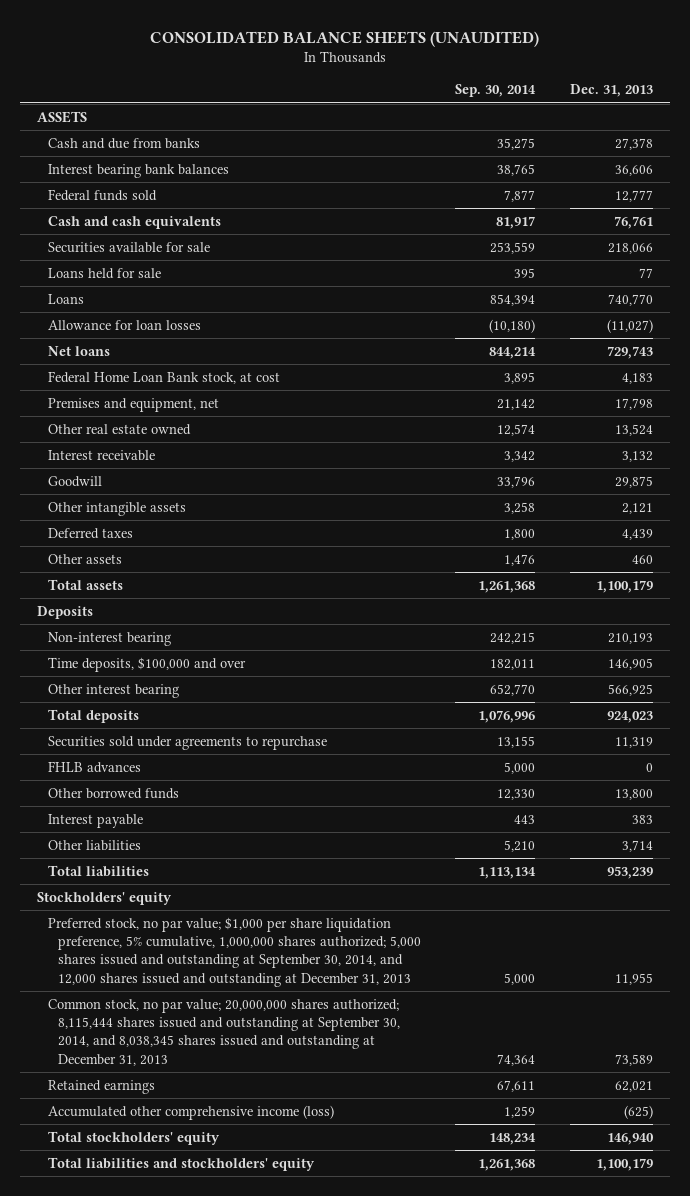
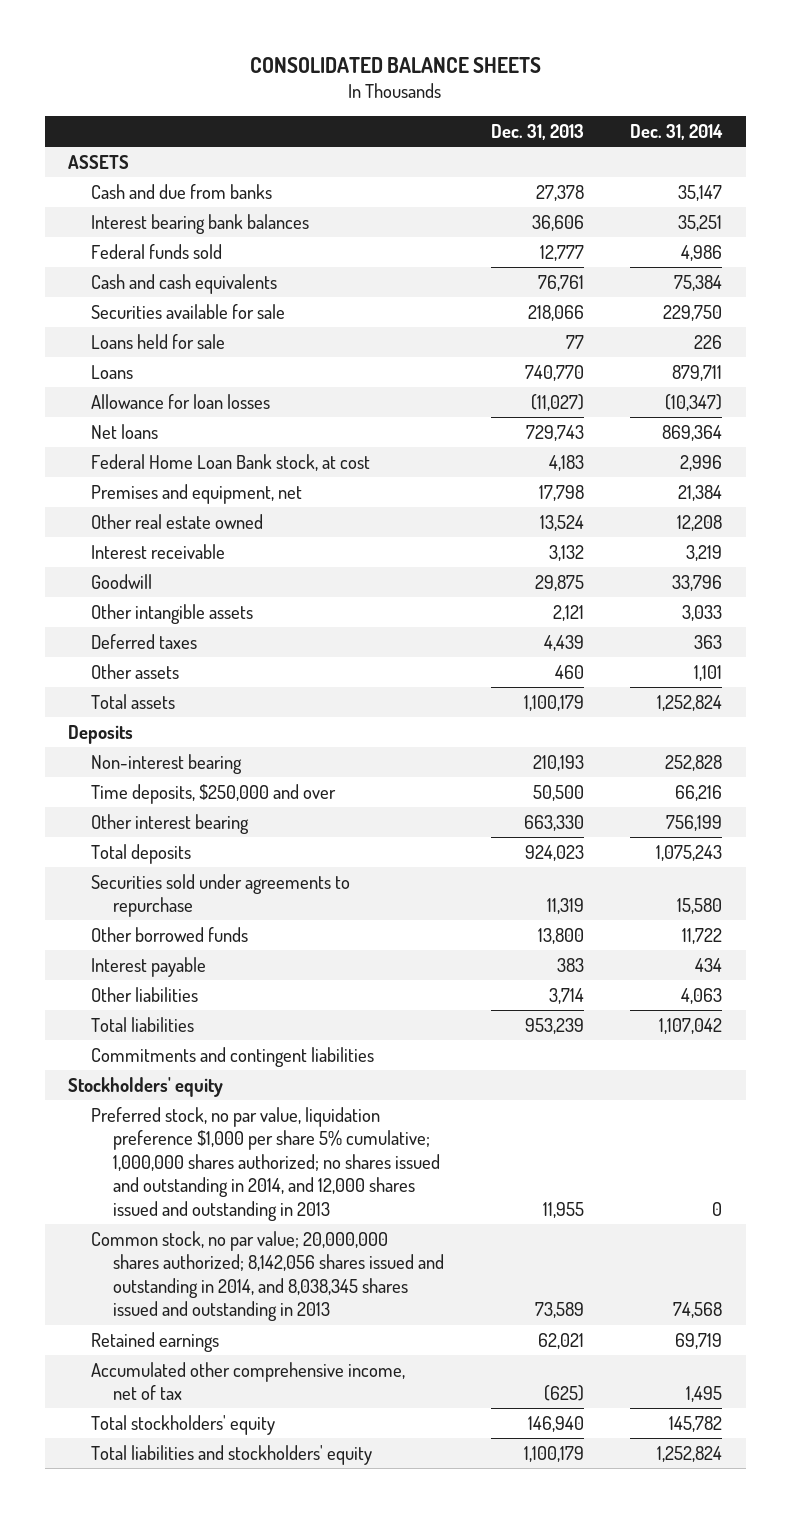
[150,30,540,47] CONSOLIDATED BALANCE SHEETS (UNAUDITED) -> [250,57,542,74] CONSOLIDATED BALANCE SHEETS
[455,84,537,98] Sep. 30, 2014 -> none
none -> [630,124,724,141] Dec. 31, 2014
[47,656,246,672] Time deposits, $100,000 and over -> [90,783,336,804] Time deposits, $250,000 and over
[607,657,653,670] 146,905 -> [532,784,584,801] 50,500
[607,683,653,696] 566,925 -> [523,814,584,831] 663,330
[47,760,141,773] FHLB advances -> none
none -> [90,1046,374,1067] Commitments and contingent liabilities
[47,916,421,987] Preferred stock, no par value; $1,000 per share liquidation preference, 5% cumulative, 1,000,000 shares authorized; 5,000 shares issued and outstanding at September 30, 2014, and 12,000 shares issued and outstanding at December 31, 2013 -> [90,1106,440,1222] Preferred stock, no par value, liquidation preference $1,000 per share 5% cumulative; 1,000,000 shares authorized; no shares issued and outstanding in 2014, and 12,000 shares issued and outstanding in 2013
[47,998,400,1066] Common stock, no par value; 20,000,000 shares authorized; 8,115,444 shares issued and outstanding at September 30, 2014, and 8,038,345 shares issued and outstanding at December 31, 2013 -> [90,1230,444,1322] Common stock, no par value; 20,000,000 shares authorized; 8,142,056 shares issued and outstanding in 2014, and 8,038,345 shares issued and outstanding in 2013
[47,1104,334,1120] Accumulated other comprehensive income (loss) -> [90,1361,405,1401] Accumulated other comprehensive income, net of tax

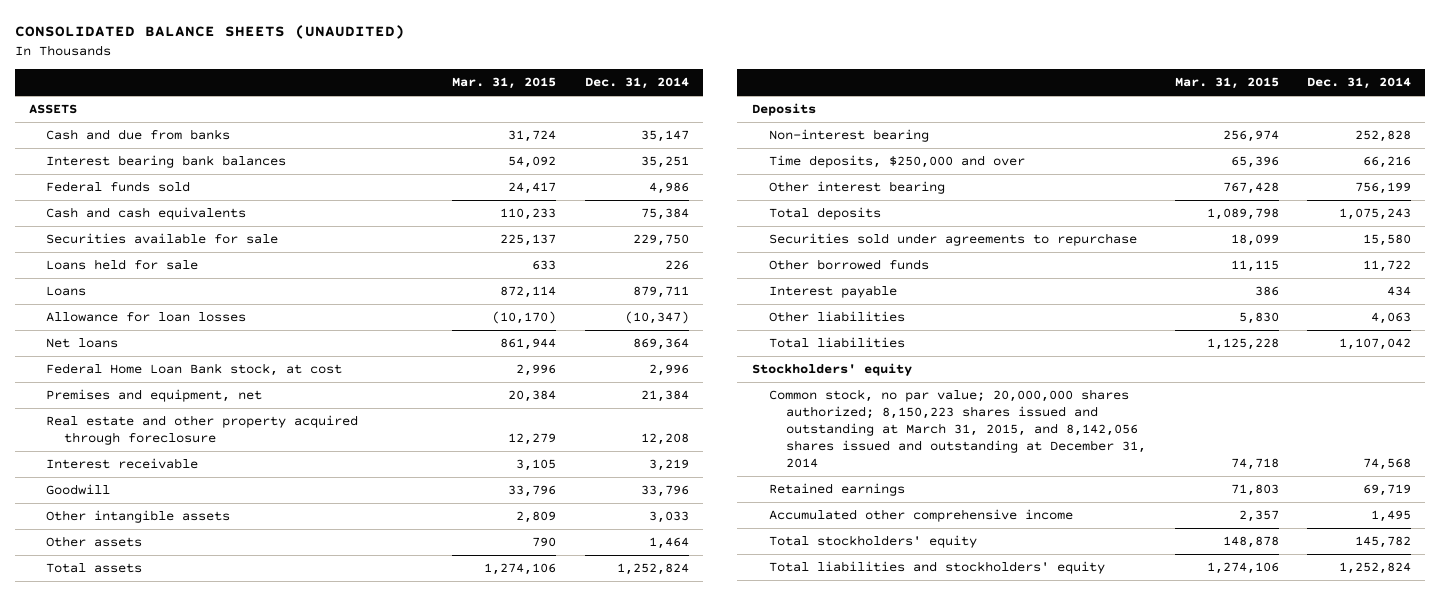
[250,57,542,74] CONSOLIDATED BALANCE SHEETS -> [14,25,405,40] CONSOLIDATED BALANCE SHEETS (UNAUDITED)
[490,124,584,141] Dec. 31, 2013 -> none
none -> [452,76,557,89] Mar. 31, 2015
[90,513,263,529] Other real estate owned -> [46,415,359,446] Real estate and other property acquired through foreclosure
[90,633,197,649] Deferred taxes -> none
[694,664,723,681] 1,101 -> [648,537,689,550] 1,464
[90,1046,374,1067] Commitments and contingent liabilities -> none
[90,1106,440,1222] Preferred stock, no par value, liquidation preference $1,000 per share 5% cumulative; 1,000,000 shares authorized; no shares issued and outstanding in 2014, and 12,000 shares issued and outstanding in 2013 -> none
[90,1230,444,1322] Common stock, no par value; 20,000,000 shares authorized; 8,142,056 shares issued and outstanding in 2014, and 8,038,345 shares issued and outstanding in 2013 -> [768,389,1147,468] Common stock, no par value; 20,000,000 shares authorized; 8,150,223 shares issued and outstanding at March 31, 2015, and 8,142,056 shares issued and outstanding at December 31, 2014
[90,1361,405,1401] Accumulated other comprehensive income, net of tax -> [768,509,1073,523] Accumulated other comprehensive income

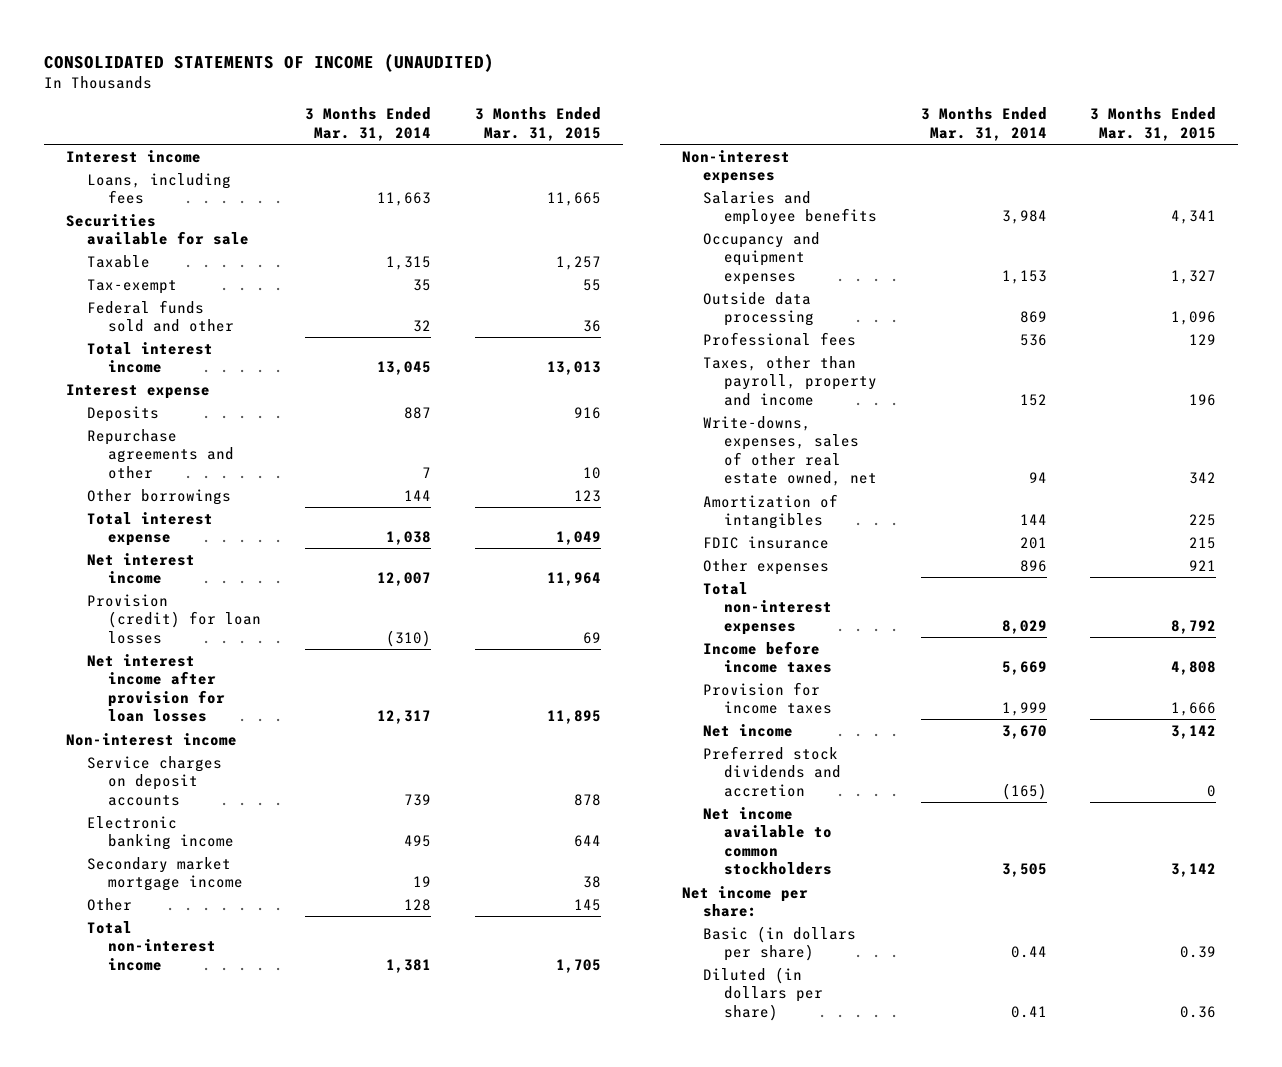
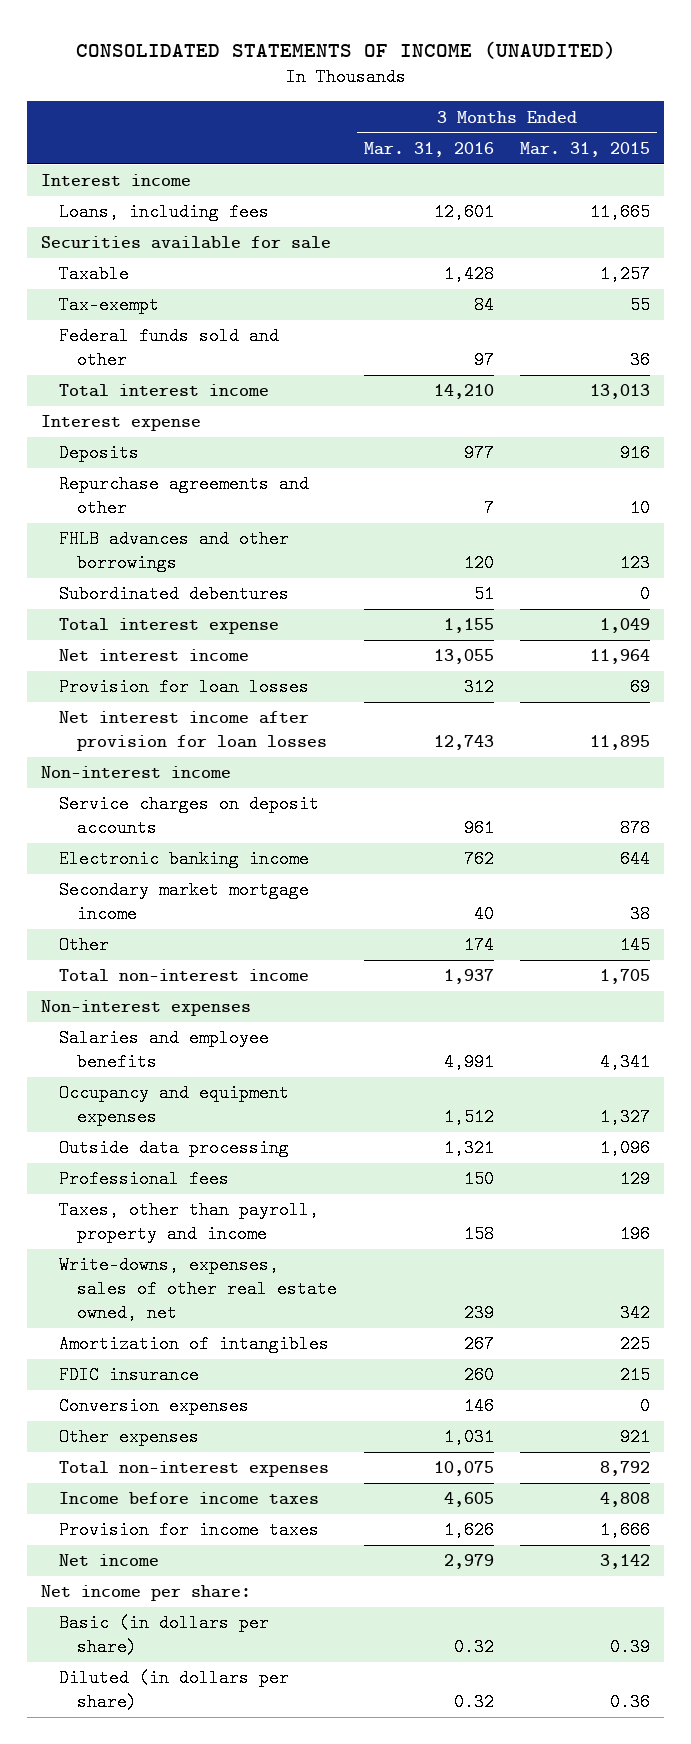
[304,107,431,142] 3 Months Ended Mar. 31, 2014 -> none
none -> [363,142,494,158] Mar. 31, 2016
[87,488,232,505] Other borrowings -> [58,530,289,573] FHLB advances and other borrowings
none -> [58,585,289,604] Subordinated debentures
[87,593,262,644] Provision (credit) for loan losses -> [58,678,309,697] Provision for loan losses
none -> [58,1397,249,1416] Conversion expenses
[702,745,841,797] Preferred stock dividends and accretion -> none
[702,806,832,876] Net income available to common stockholders -> none

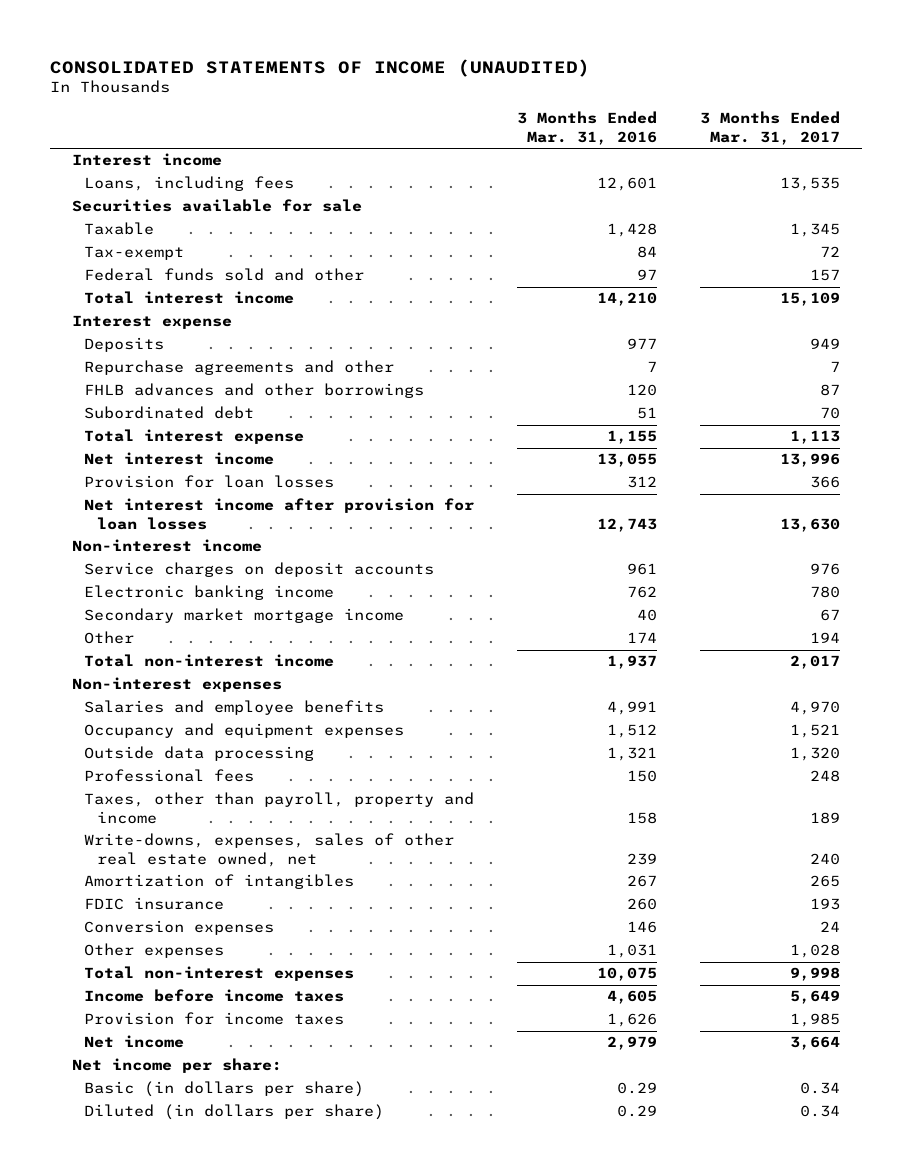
[520,142,651,158] Mar. 31, 2015 -> none
none -> [700,111,841,145] 3 Months Ended Mar. 31, 2017
[58,585,289,604] Subordinated debentures -> [84,406,255,420] Subordinated debt
[453,1638,494,1657] 0.32 -> [617,1082,658,1095] 0.29
[453,1693,494,1712] 0.32 -> [617,1105,658,1118] 0.29

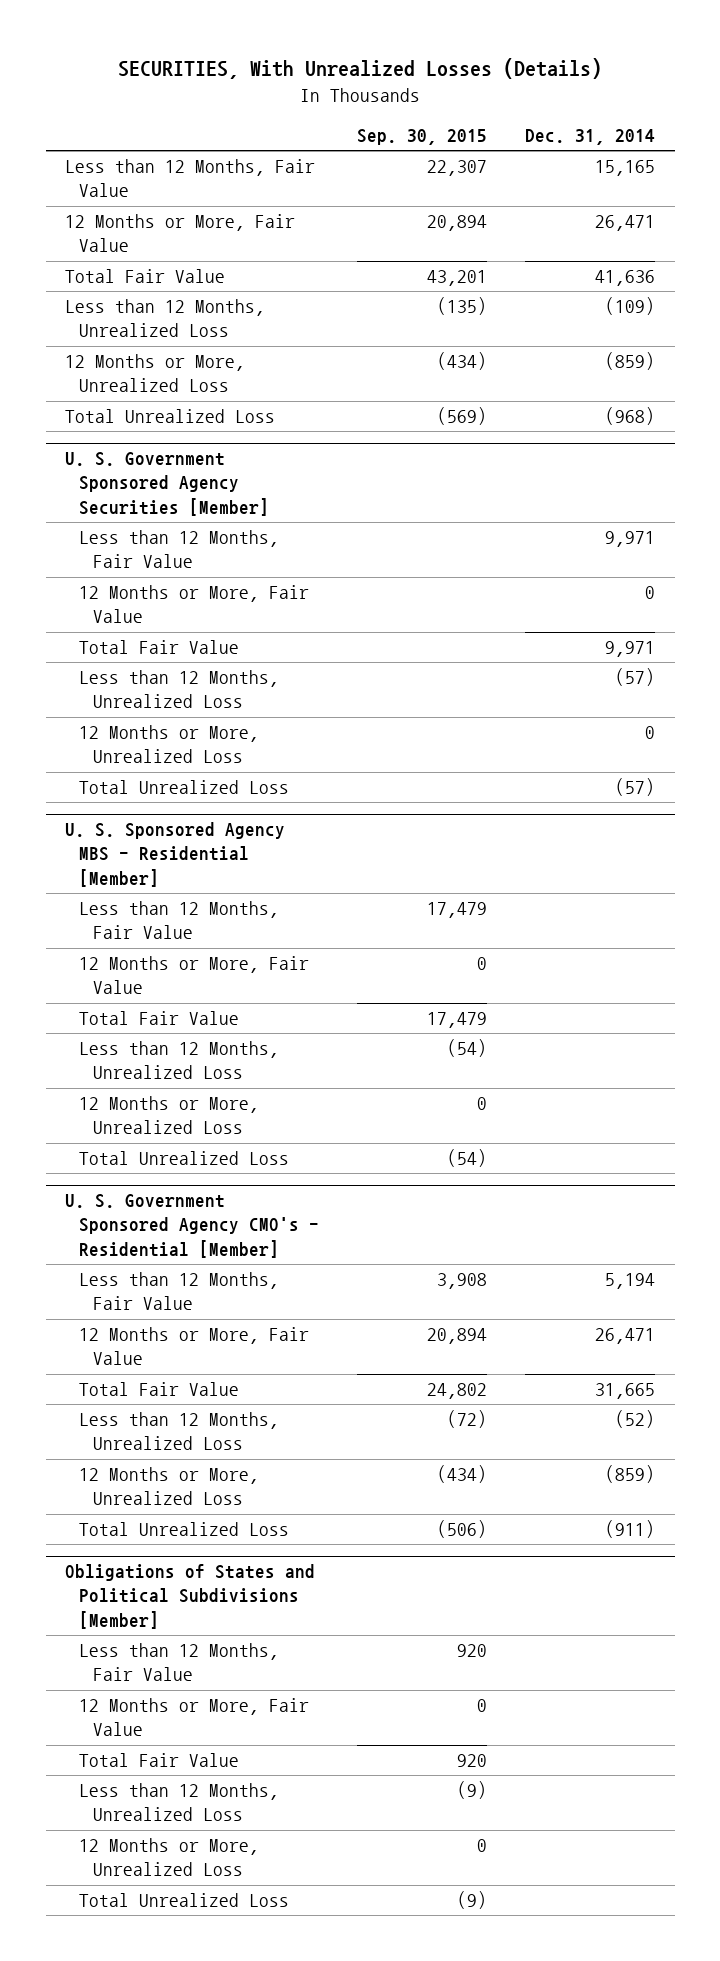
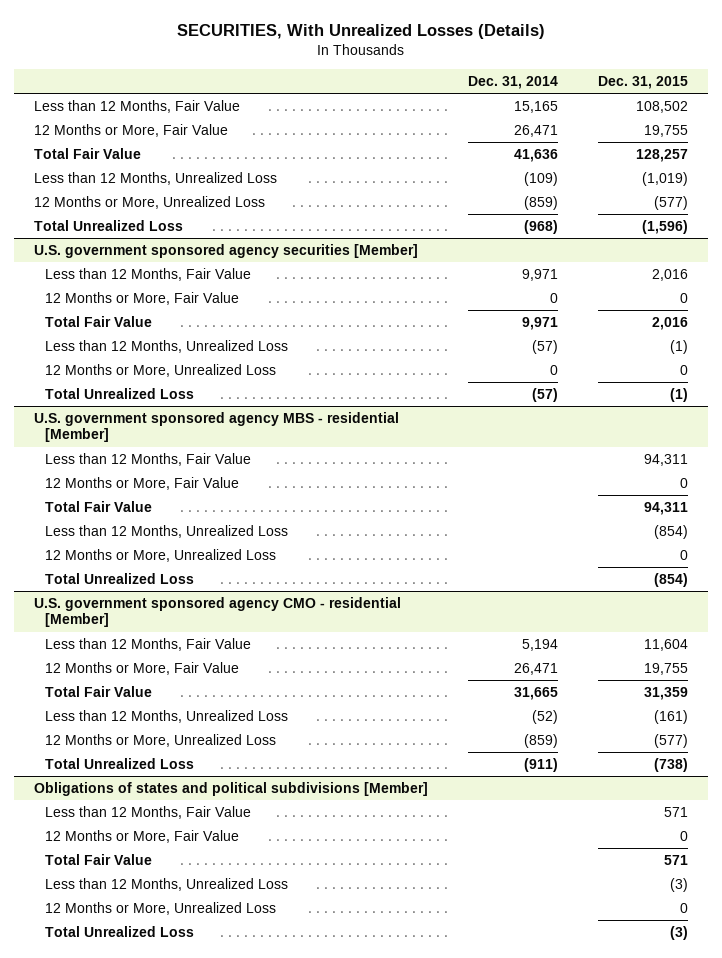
[357,129,488,146] Sep. 30, 2015 -> none
none -> [598,76,689,90] Dec. 31, 2015
[65,452,270,516] U. S. Government Sponsored Agency Securities [Member] -> [33,243,418,258] U.S. government sponsored agency securities [Member]
[65,822,286,887] U. S. Sponsored Agency MBS - Residential [Member] -> [33,411,399,443] U.S. government sponsored agency MBS - residential [Member]
[65,1194,320,1258] U. S. Government Sponsored Agency CMO's - Residential [Member] -> [33,596,401,628] U.S. government sponsored agency CMO - residential [Member]
[65,1564,316,1629] Obligations of States and Political Subdivisions [Member] -> [33,781,428,796] Obligations of states and political subdivisions [Member]

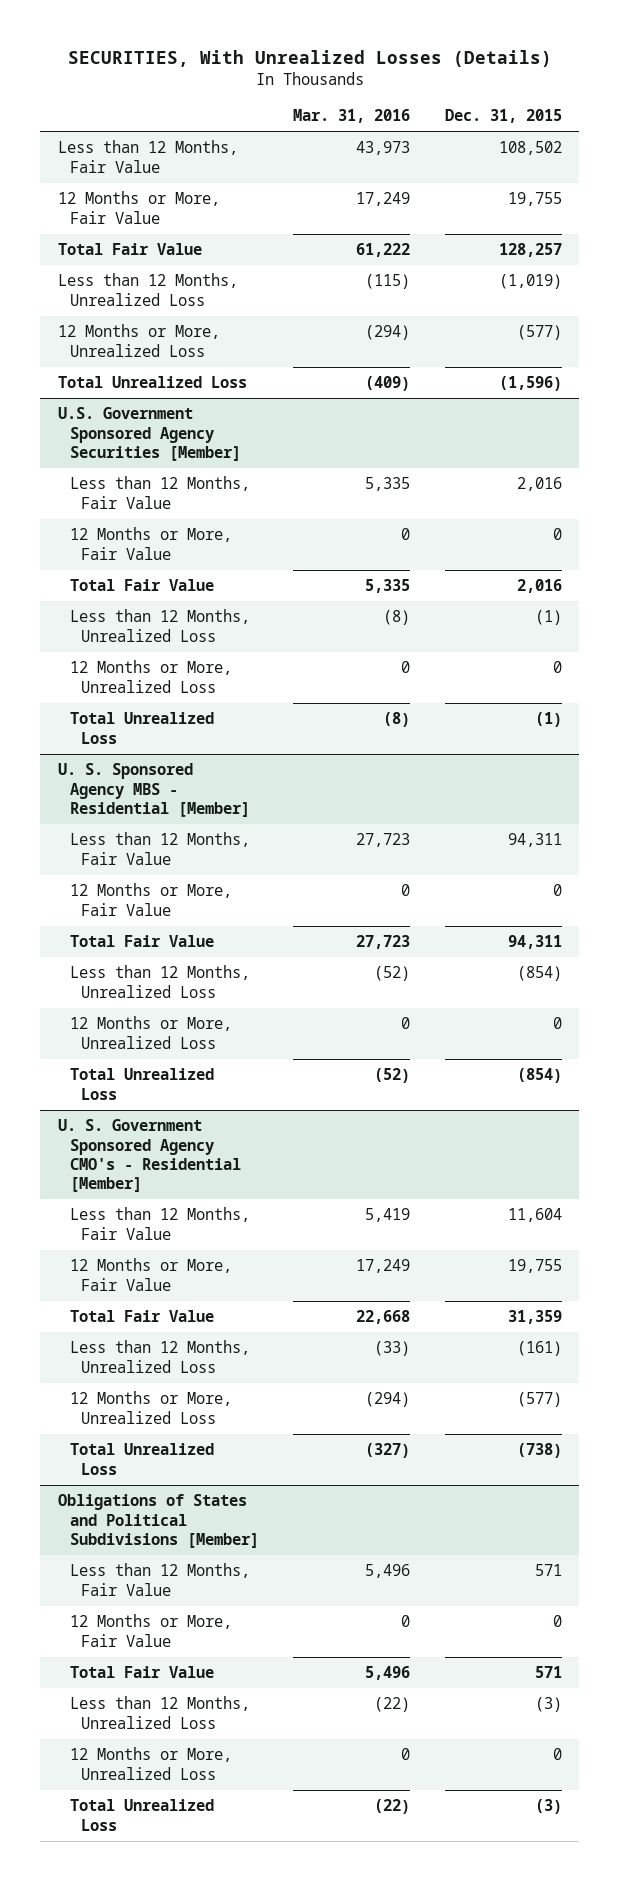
[467,76,558,90] Dec. 31, 2014 -> none
none -> [293,109,411,124] Mar. 31, 2016
[33,243,418,258] U.S. government sponsored agency securities [Member] -> [57,407,241,461] U.S. Government Sponsored Agency Securities [Member]
[33,411,399,443] U.S. government sponsored agency MBS - residential [Member] -> [57,763,250,817] U. S. Sponsored Agency MBS - Residential [Member]
[33,596,401,628] U.S. government sponsored agency CMO - residential [Member] -> [57,1119,241,1193] U. S. Government Sponsored Agency CMO's - Residential [Member]
[33,781,428,796] Obligations of states and political subdivisions [Member] -> [57,1494,259,1548] Obligations of States and Political Subdivisions [Member]

